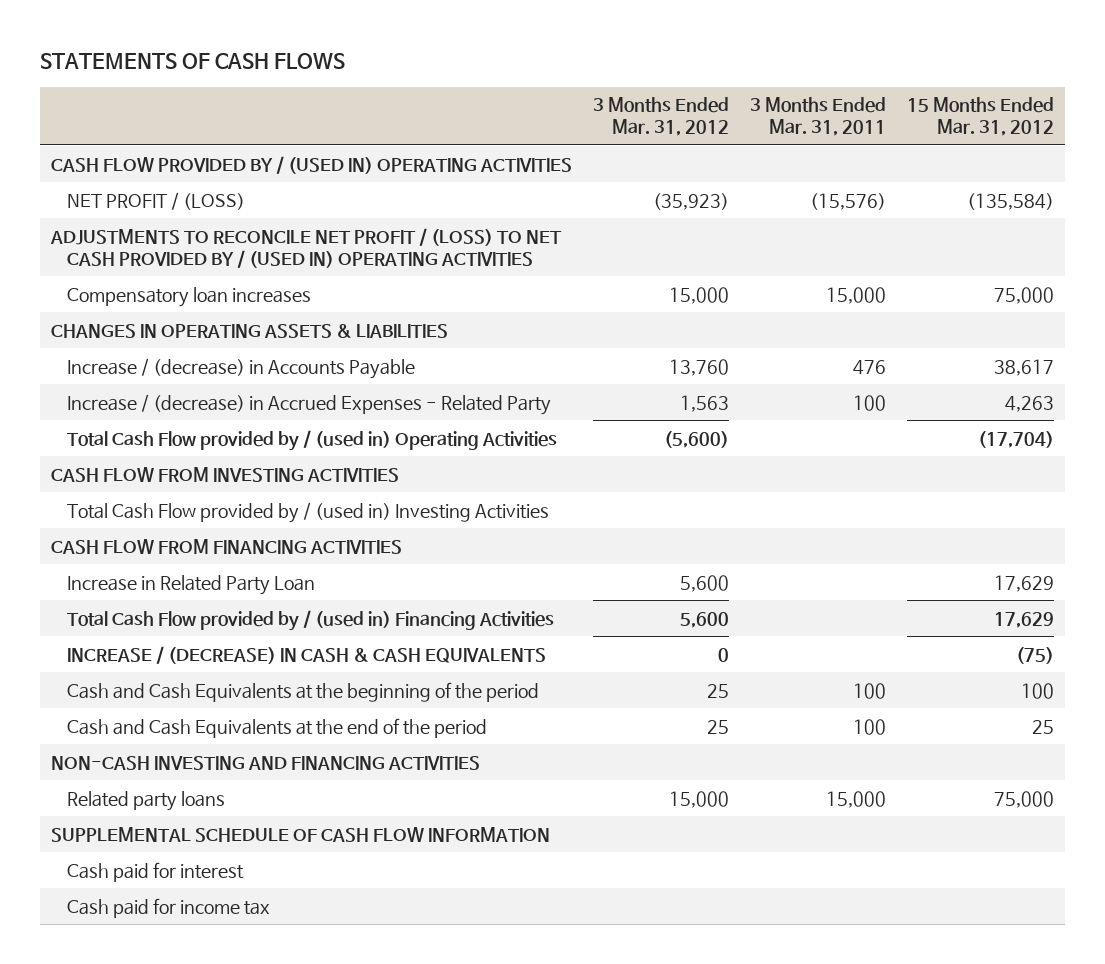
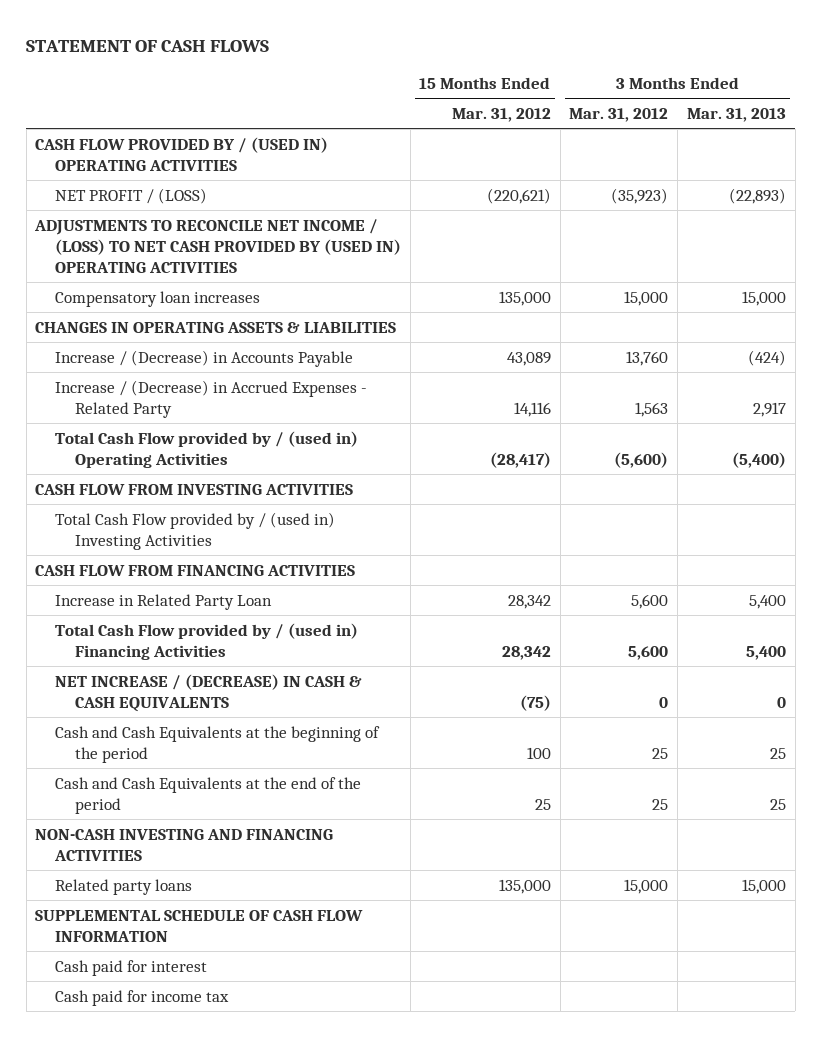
[40,53,346,70] STATEMENTS OF CASH FLOWS -> [26,39,270,52] STATEMENT OF CASH FLOWS
[749,97,886,137] 3 Months Ended Mar. 31, 2011 -> none
none -> [686,108,786,123] Mar. 31, 2013
[966,192,1054,210] (135,584) -> [486,187,551,204] (220,621)
[49,227,562,268] ADJUSTMENTS TO RECONCILE NET PROFIT / (LOSS) TO NET CASH PROVIDED BY / (USED IN) OPERATING ACTIVITIES -> [34,218,402,273] ADJUSTMENTS TO RECONCILE NET INCOME / (LOSS) TO NET CASH PROVIDED BY (USED IN) OPERATING ACTIVITIES
[993,286,1054,304] 75,000 -> [498,290,551,306] 135,000
[67,357,416,379] Increase / (decrease) in Accounts Payable -> [55,349,354,367] Increase / (Decrease) in Accounts Payable
[993,358,1054,376] 38,617 -> [506,351,551,366] 43,089
[67,393,552,415] Increase / (decrease) in Accrued Expenses - Related Party -> [55,379,368,418] Increase / (Decrease) in Accrued Expenses - Related Party
[1004,395,1054,412] 4,263 -> [513,401,551,417] 14,116
[977,430,1054,448] (17,704) -> [489,451,551,468] (28,417)
[993,574,1054,592] 17,629 -> [507,594,551,609] 28,342
[993,611,1054,628] 17,629 -> [501,645,551,660] 28,342
[67,645,547,664] INCREASE / (DECREASE) IN CASH & CASH EQUIVALENTS -> [55,673,363,712] NET INCREASE / (DECREASE) IN CASH & CASH EQUIVALENTS
[993,790,1054,808] 75,000 -> [498,878,551,894] 135,000

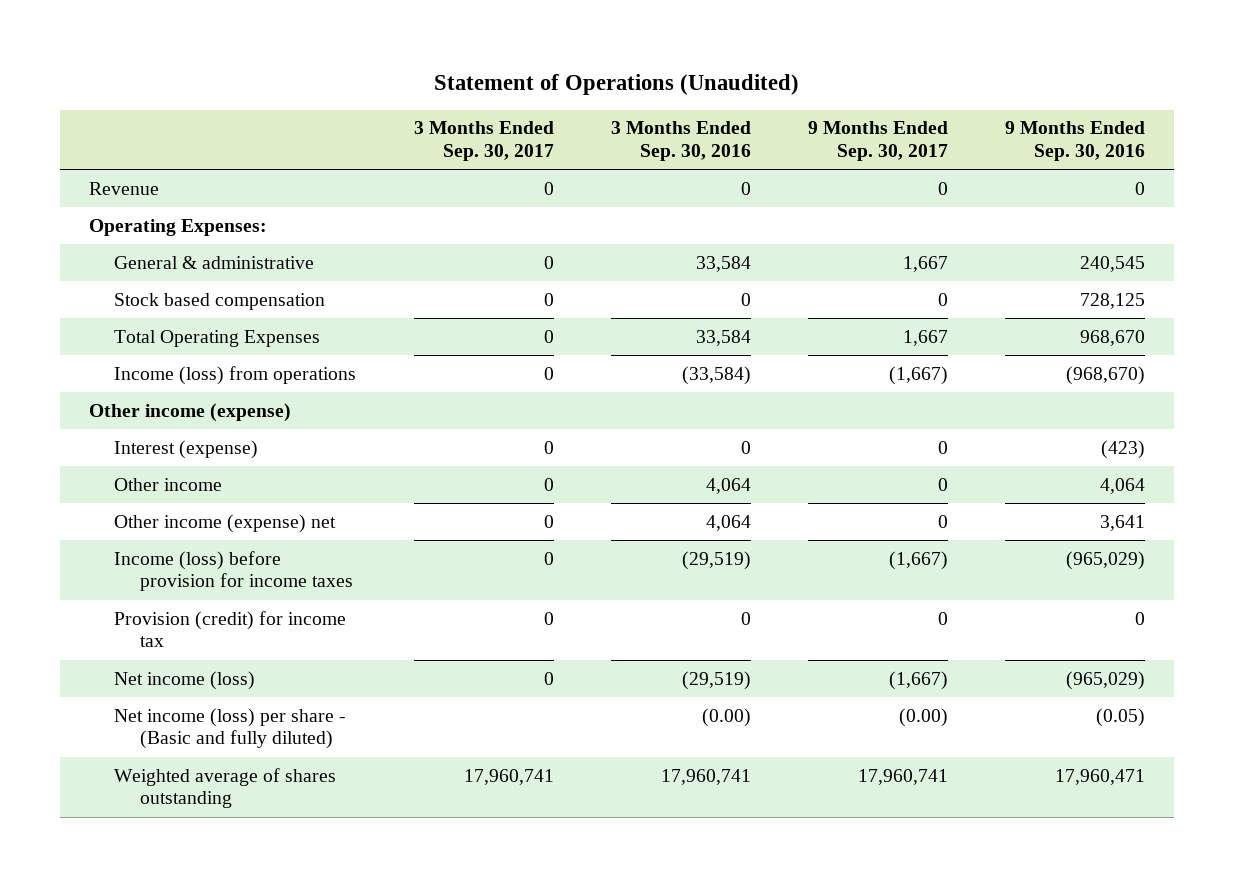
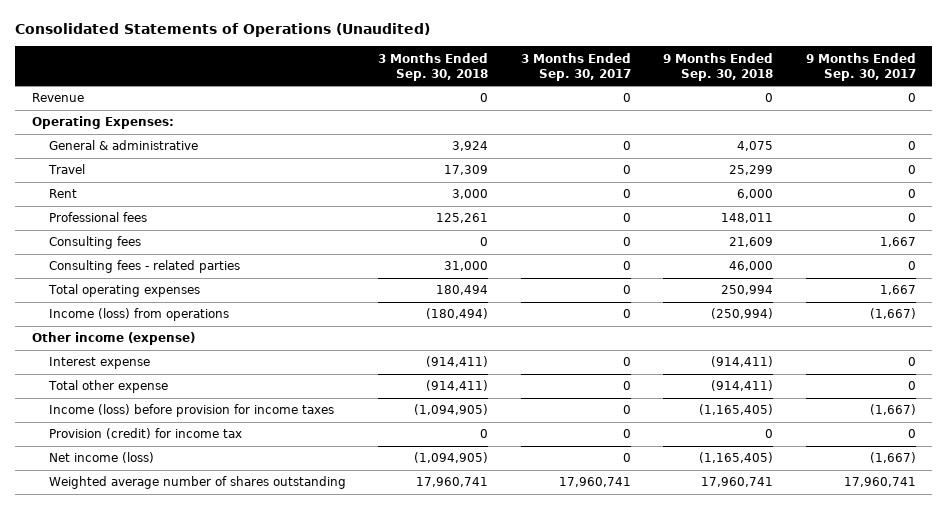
[433,74,799,96] Statement of Operations (Unaudited) -> [15,23,431,38] Consolidated Statements of Operations (Unaudited)
[610,121,751,161] 3 Months Ended Sep. 30, 2016 -> none
[1004,121,1145,161] 9 Months Ended Sep. 30, 2016 -> none
none -> [378,52,489,81] 3 Months Ended Sep. 30, 2018
none -> [663,52,774,81] 9 Months Ended Sep. 30, 2018
[114,292,326,310] Stock based compensation -> none
[902,255,948,272] 1,667 -> [907,141,916,151] 0
none -> [47,164,85,175] Travel
none -> [48,189,77,199] Rent
none -> [48,212,147,223] Professional fees
none -> [48,236,141,250] Consulting fees
none -> [48,260,240,274] Consulting fees - related parties
[114,329,321,347] Total Operating Expenses -> [47,284,200,298] Total operating expenses
[114,477,223,491] Other income -> none
[114,439,259,459] Interest (expense) -> [48,357,150,370] Interest expense
[114,513,337,533] Other income (expense) net -> [47,380,168,394] Total other expense
[114,707,347,750] Net income (loss) per share - (Basic and fully diluted) -> none
[114,767,337,809] Weighted average of shares outstanding -> [48,476,346,490] Weighted average number of shares outstanding

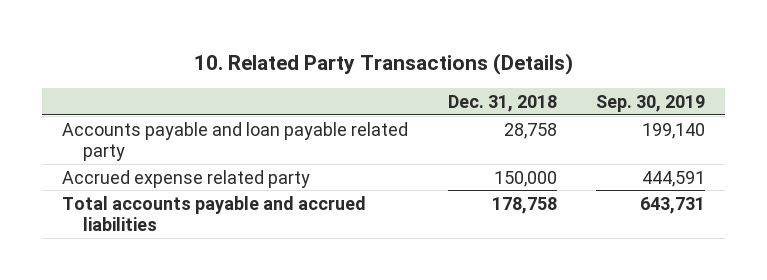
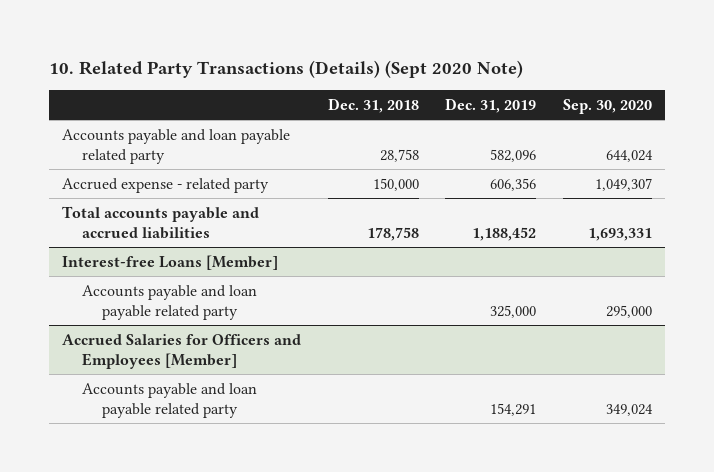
[193,53,573,76] 10. Related Party Transactions (Details) -> [48,59,523,78] 10. Related Party Transactions (Details) (Sept 2020 Note)
[596,95,706,113] Sep. 30, 2019 -> none
none -> [445,97,537,113] Dec. 31, 2019
none -> [562,98,652,114] Sep. 30, 2020
[61,169,310,188] Accrued expense related party -> [62,177,270,193] Accrued expense - related party
none -> [62,254,279,270] Interest-free Loans [Member]
none -> [81,284,257,321] Accounts payable and loan payable related party
none -> [62,333,302,370] Accrued Salaries for Officers and Employees [Member]
none -> [81,382,257,419] Accounts payable and loan payable related party

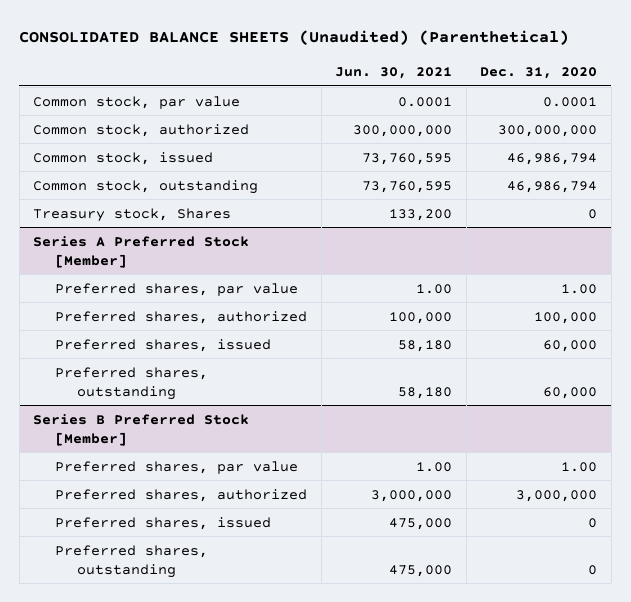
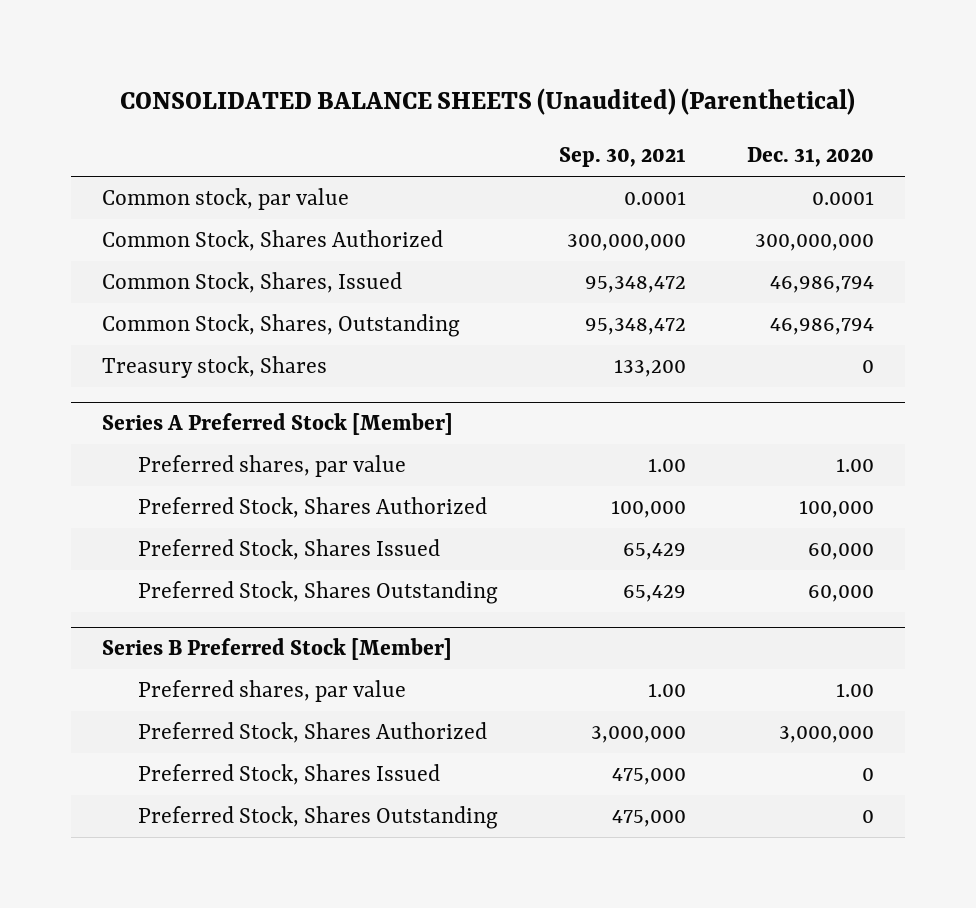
[335,66,453,79] Jun. 30, 2021 -> none
none -> [559,147,687,168] Sep. 30, 2021
[33,123,250,137] Common stock, authorized -> [101,229,443,251] Common Stock, Shares Authorized
[33,151,214,165] Common stock, issued -> [101,271,402,293] Common Stock, Shares, Issued
[33,179,259,194] Common stock, outstanding -> [101,313,460,337] Common Stock, Shares, Outstanding
[55,310,308,324] Preferred shares, authorized -> [137,496,487,518] Preferred Stock, Shares Authorized
[55,338,272,352] Preferred shares, issued -> [137,538,440,560] Preferred Stock, Shares Issued
[55,366,209,400] Preferred shares, outstanding -> [137,580,498,604] Preferred Stock, Shares Outstanding
[55,488,308,502] Preferred shares, authorized -> [137,721,487,743] Preferred Stock, Shares Authorized
[55,516,272,530] Preferred shares, issued -> [137,763,440,785] Preferred Stock, Shares Issued
[55,544,209,578] Preferred shares, outstanding -> [137,805,498,829] Preferred Stock, Shares Outstanding

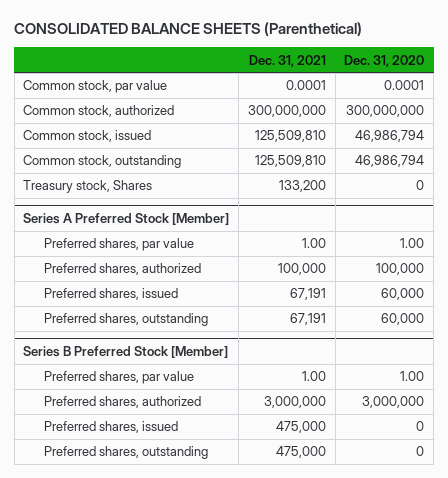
[120,88,856,116] CONSOLIDATED BALANCE SHEETS (Unaudited) (Parenthetical) -> [14,22,363,37] CONSOLIDATED BALANCE SHEETS (Parenthetical)
[559,147,687,168] Sep. 30, 2021 -> none
none -> [248,54,326,67] Dec. 31, 2021
[101,229,443,251] Common Stock, Shares Authorized -> [23,105,175,118] Common stock, authorized
[101,271,402,293] Common Stock, Shares, Issued -> [23,130,152,143] Common stock, issued
[101,313,460,337] Common Stock, Shares, Outstanding -> [23,155,182,169] Common stock, outstanding
[137,496,487,518] Preferred Stock, Shares Authorized -> [43,263,201,276] Preferred shares, authorized
[137,538,440,560] Preferred Stock, Shares Issued -> [43,288,178,301] Preferred shares, issued
[137,580,498,604] Preferred Stock, Shares Outstanding -> [43,313,208,327] Preferred shares, outstanding
[137,721,487,743] Preferred Stock, Shares Authorized -> [43,396,201,409] Preferred shares, authorized
[137,763,440,785] Preferred Stock, Shares Issued -> [43,421,178,434] Preferred shares, issued
[137,805,498,829] Preferred Stock, Shares Outstanding -> [43,446,208,460] Preferred shares, outstanding

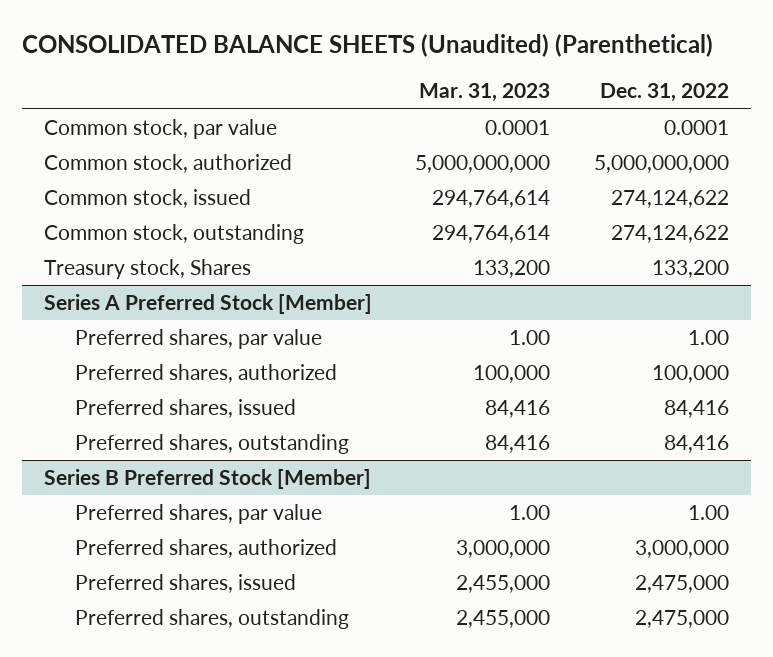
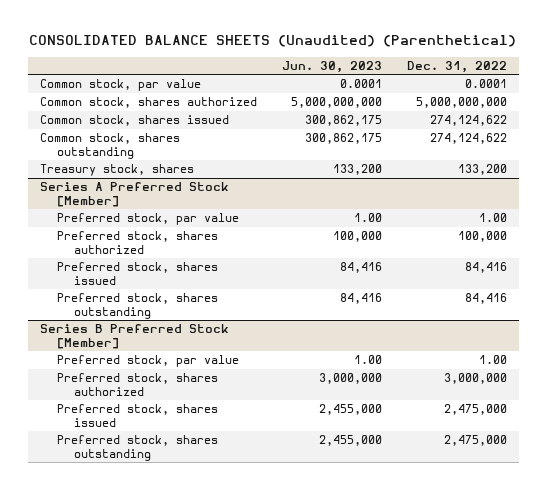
[419,83,551,103] Mar. 31, 2023 -> none
none -> [281,60,382,73] Jun. 30, 2023
[43,153,292,173] Common stock, authorized -> [39,97,257,109] Common stock, shares authorized
[43,188,251,208] Common stock, issued -> [39,115,229,127] Common stock, shares issued
[43,223,304,244] Common stock, outstanding -> [39,133,180,159] Common stock, shares outstanding
[43,258,251,279] Treasury stock, Shares -> [39,164,194,177] Treasury stock, shares
[74,328,322,349] Preferred shares, par value -> [56,213,239,226] Preferred stock, par value
[74,363,337,383] Preferred shares, authorized -> [56,231,218,254] Preferred stock, shares authorized
[74,398,296,418] Preferred shares, issued -> [56,262,218,285] Preferred stock, shares issued
[74,433,349,454] Preferred shares, outstanding -> [56,293,218,319] Preferred stock, shares outstanding
[74,503,322,524] Preferred shares, par value -> [56,355,239,368] Preferred stock, par value
[74,538,337,558] Preferred shares, authorized -> [56,373,218,396] Preferred stock, shares authorized
[74,573,296,593] Preferred shares, issued -> [56,404,218,427] Preferred stock, shares issued
[74,608,349,629] Preferred shares, outstanding -> [56,435,218,461] Preferred stock, shares outstanding

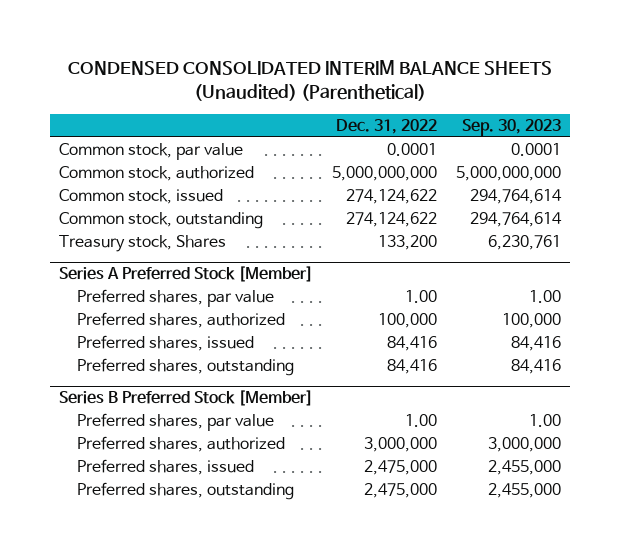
[29,35,517,48] CONSOLIDATED BALANCE SHEETS (Unaudited) (Parenthetical) -> [68,60,553,102] CONDENSED CONSOLIDATED INTERIM BALANCE SHEETS (Unaudited) (Parenthetical)
[281,60,382,73] Jun. 30, 2023 -> none
none -> [461,119,561,137] Sep. 30, 2023
[39,97,257,109] Common stock, shares authorized -> [59,165,255,181] Common stock, authorized
[39,115,229,127] Common stock, shares issued -> [59,188,224,204] Common stock, issued
[39,133,180,159] Common stock, shares outstanding -> [59,211,264,229] Common stock, outstanding
[39,164,194,177] Treasury stock, shares -> [59,234,227,252] Treasury stock, Shares
[56,213,239,226] Preferred stock, par value -> [77,288,275,307] Preferred shares, par value
[56,231,218,254] Preferred stock, shares authorized -> [77,311,286,328] Preferred shares, authorized
[56,262,218,285] Preferred stock, shares issued -> [77,334,255,351] Preferred shares, issued
[56,293,218,319] Preferred stock, shares outstanding -> [77,357,295,376] Preferred shares, outstanding
[56,355,239,368] Preferred stock, par value -> [77,412,275,431] Preferred shares, par value
[56,373,218,396] Preferred stock, shares authorized -> [77,435,286,452] Preferred shares, authorized
[56,404,218,427] Preferred stock, shares issued -> [77,458,255,475] Preferred shares, issued
[56,435,218,461] Preferred stock, shares outstanding -> [77,481,295,500] Preferred shares, outstanding

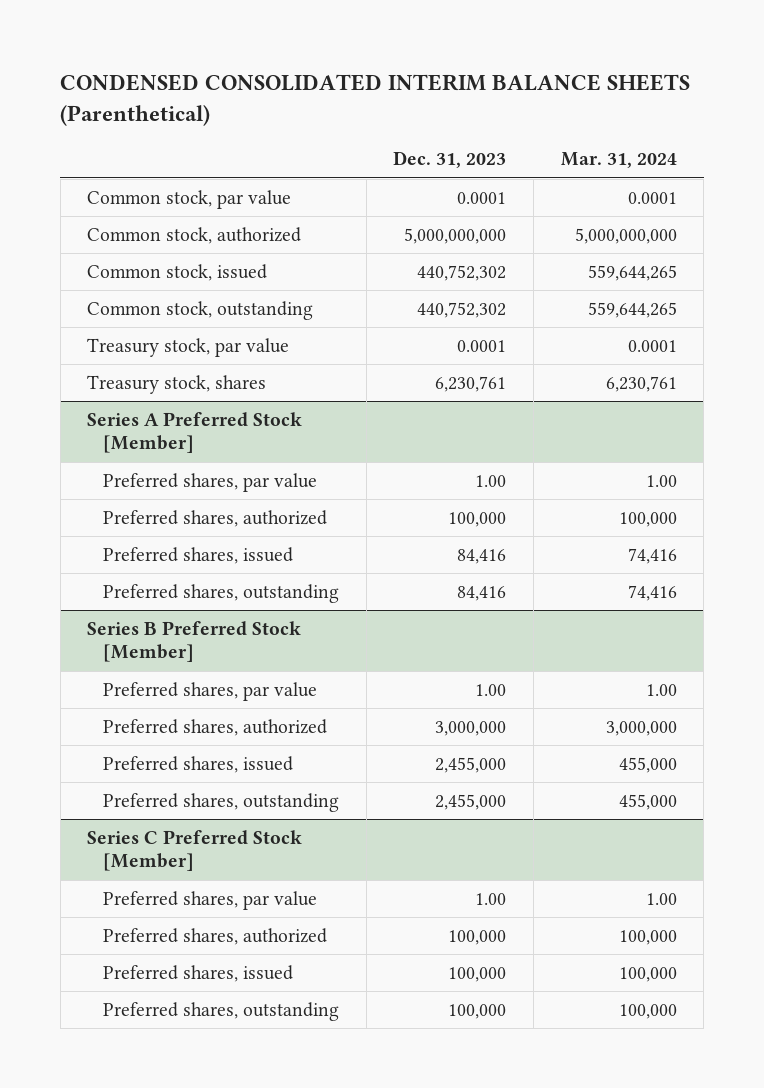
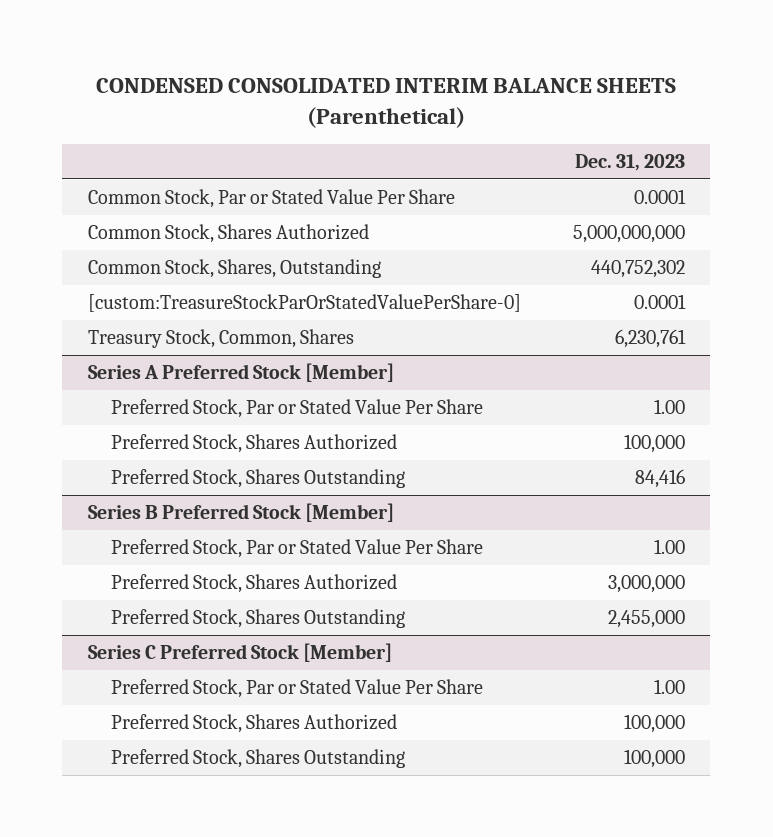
[560,152,677,169] Mar. 31, 2024 -> none
[87,263,268,281] Common stock, issued -> none
[87,189,292,209] Common stock, par value -> [88,189,456,209] Common Stock, Par or Stated Value Per Share
[87,226,302,244] Common stock, authorized -> [88,224,370,244] Common Stock, Shares Authorized
[87,300,314,320] Common stock, outstanding -> [88,259,382,279] Common Stock, Shares, Outstanding
[87,337,290,357] Treasury stock, par value -> [88,294,522,313] [custom:TreasureStockParOrStatedValuePerShare-0]
[87,374,267,394] Treasury stock, shares -> [88,329,355,349] Treasury Stock, Common, Shares
[102,546,293,564] Preferred shares, issued -> none
[102,472,317,492] Preferred shares, par value -> [110,399,483,419] Preferred Stock, Par or Stated Value Per Share
[102,509,327,527] Preferred shares, authorized -> [110,434,397,454] Preferred Stock, Shares Authorized
[102,583,339,603] Preferred shares, outstanding -> [110,469,405,489] Preferred Stock, Shares Outstanding
[102,755,293,773] Preferred shares, issued -> none
[102,681,317,701] Preferred shares, par value -> [110,539,483,559] Preferred Stock, Par or Stated Value Per Share
[102,718,327,736] Preferred shares, authorized -> [110,574,397,594] Preferred Stock, Shares Authorized
[102,792,339,812] Preferred shares, outstanding -> [110,609,405,629] Preferred Stock, Shares Outstanding
[102,964,293,982] Preferred shares, issued -> none
[102,890,317,910] Preferred shares, par value -> [110,679,483,699] Preferred Stock, Par or Stated Value Per Share
[102,927,327,945] Preferred shares, authorized -> [110,714,397,734] Preferred Stock, Shares Authorized
[102,1001,339,1021] Preferred shares, outstanding -> [110,749,405,769] Preferred Stock, Shares Outstanding

